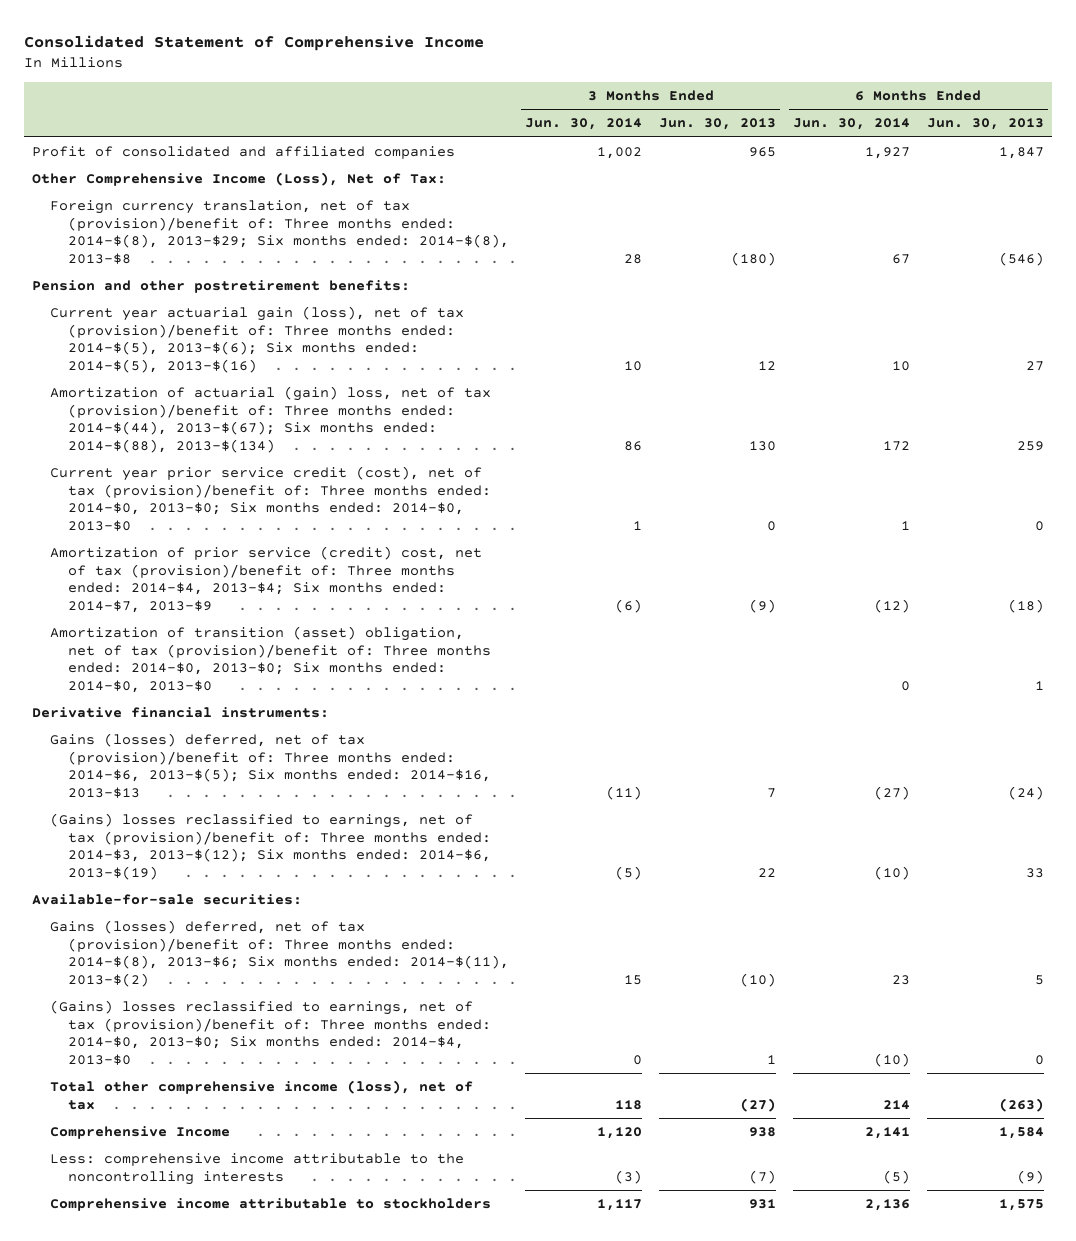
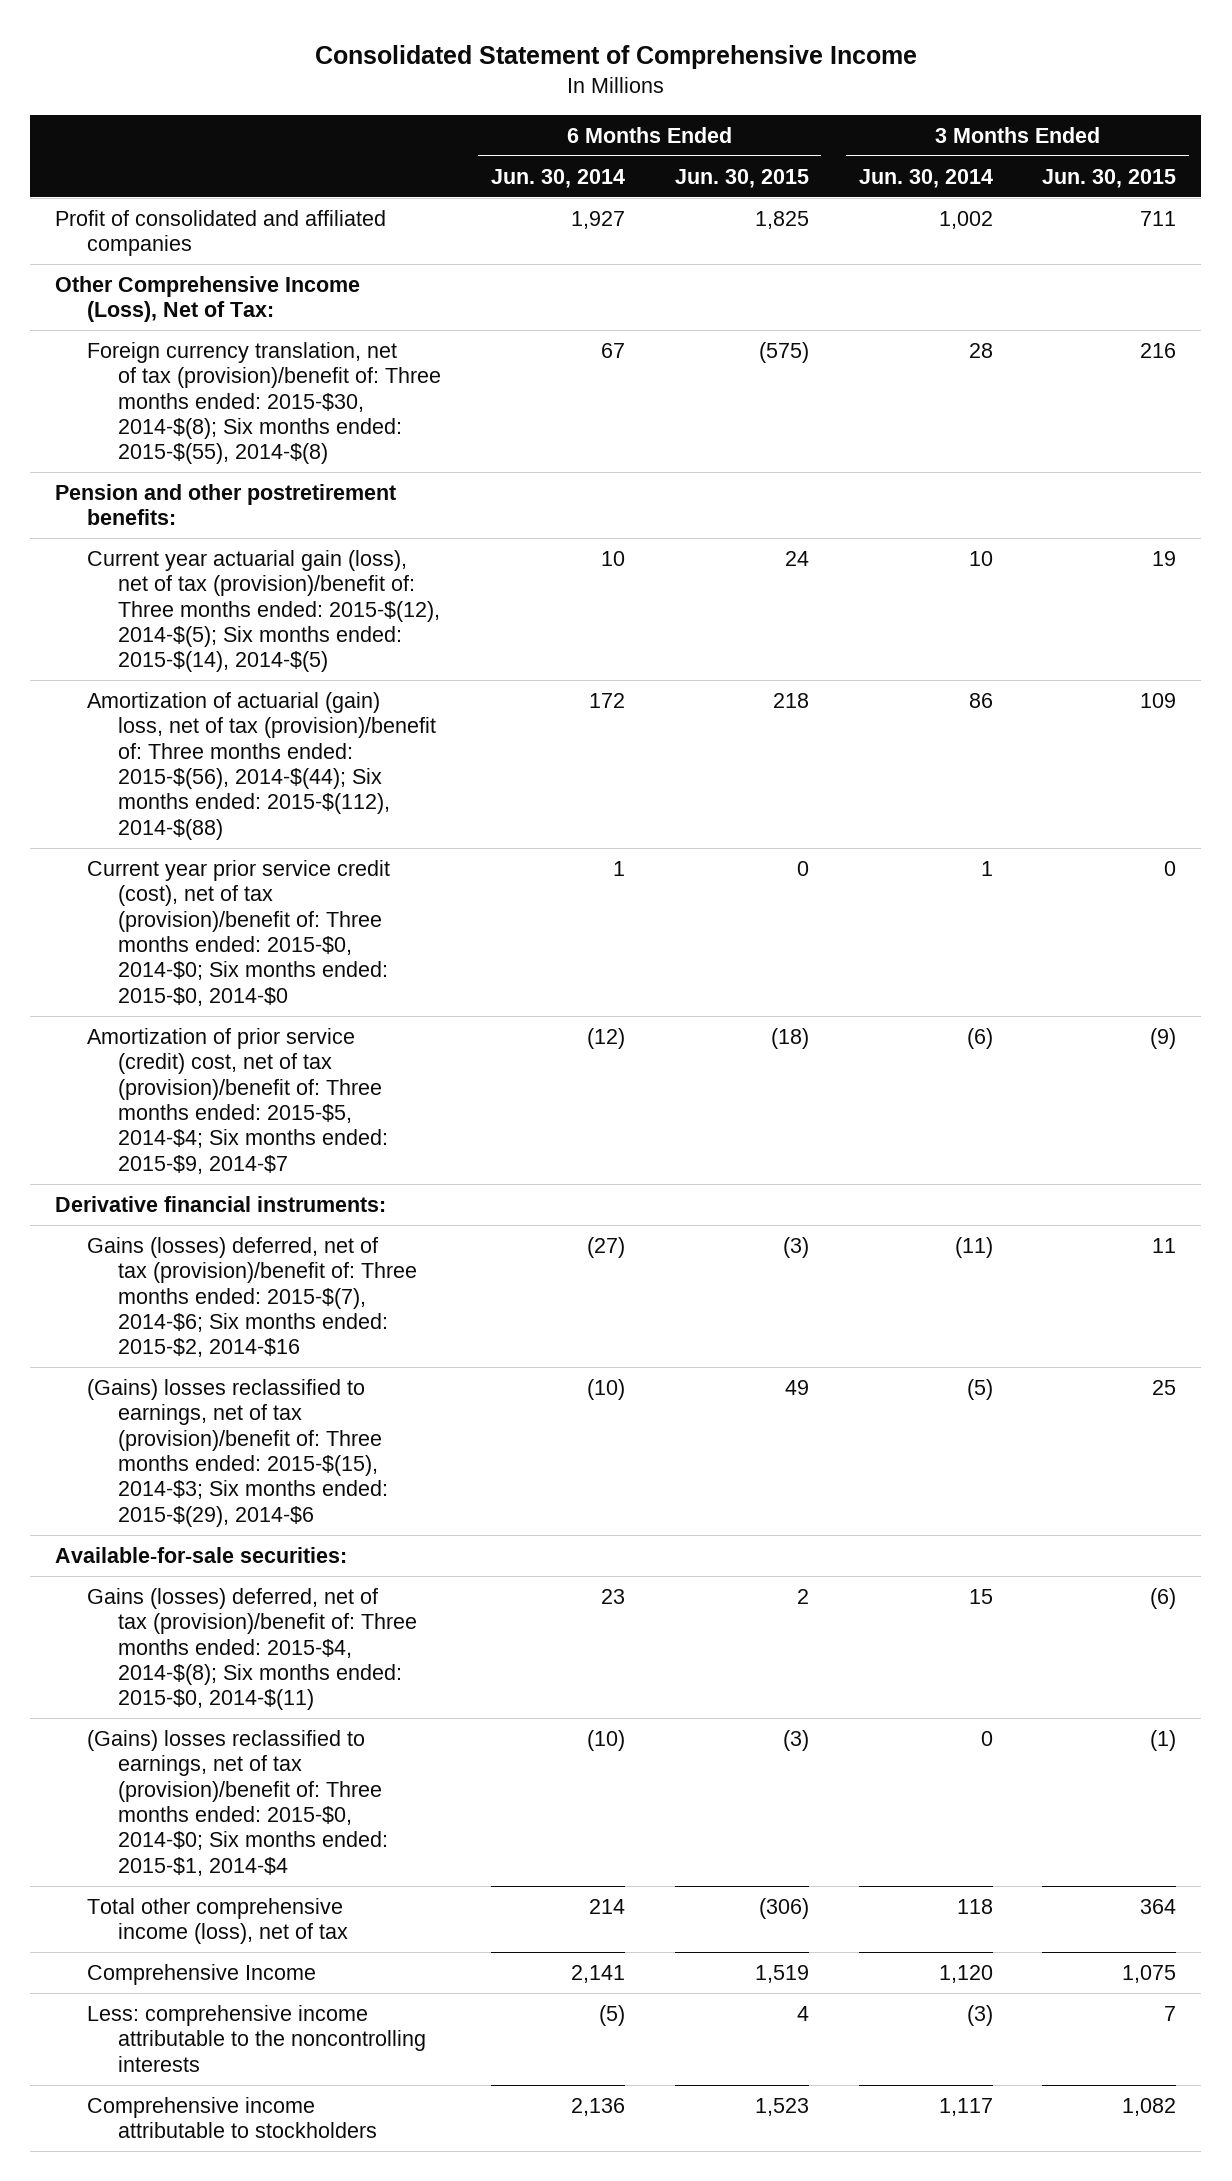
[659,118,777,131] Jun. 30, 2013 -> none
[926,118,1044,131] Jun. 30, 2013 -> none
none -> [674,168,809,188] Jun. 30, 2015
none -> [1042,168,1177,188] Jun. 30, 2015
[49,200,509,264] Foreign currency translation, net of tax (provision)/benefit of: Three months ended: 2014-$(8), 2013-$29; Six months ended: 2014-$(8), 2013-$8 -> [86,341,441,465] Foreign currency translation, net of tax (provision)/benefit of: Three months ended: 2015-$30, 2014-$(8); Six months ended: 2015-$(55), 2014-$(8)
[49,626,491,693] Amortization of transition (asset) obligation, net of tax (provision)/benefit of: Three months ended: 2014-$0, 2013-$0; Six months ended: 2014-$0, 2013-$0 -> none
[49,306,464,373] Current year actuarial gain (loss), net of tax (provision)/benefit of: Three months ended: 2014-$(5), 2013-$(6); Six months ended: 2014-$(5), 2013-$(16) -> [86,549,440,673] Current year actuarial gain (loss), net of tax (provision)/benefit of: Three months ended: 2015-$(12), 2014-$(5); Six months ended: 2015-$(14), 2014-$(5)
[49,386,491,453] Amortization of actuarial (gain) loss, net of tax (provision)/benefit of: Three months ended: 2014-$(44), 2013-$(67); Six months ended: 2014-$(88), 2013-$(134) -> [86,691,436,840] Amortization of actuarial (gain) loss, net of tax (provision)/benefit of: Three months ended: 2015-$(56), 2014-$(44); Six months ended: 2015-$(112), 2014-$(88)
[49,466,491,531] Current year prior service credit (cost), net of tax (provision)/benefit of: Three months ended: 2014-$0, 2013-$0; Six months ended: 2014-$0, 2013-$0 -> [86,859,390,1006] Current year prior service credit (cost), net of tax (provision)/benefit of: Three months ended: 2015-$0, 2014-$0; Six months ended: 2015-$0, 2014-$0
[49,546,482,613] Amortization of prior service (credit) cost, net of tax (provision)/benefit of: Three months ended: 2014-$4, 2013-$4; Six months ended: 2014-$7, 2013-$9 -> [86,1027,388,1174] Amortization of prior service (credit) cost, net of tax (provision)/benefit of: Three months ended: 2015-$5, 2014-$4; Six months ended: 2015-$9, 2014-$7
[49,733,491,798] Gains (losses) deferred, net of tax (provision)/benefit of: Three months ended: 2014-$6, 2013-$(5); Six months ended: 2014-$16, 2013-$13 -> [86,1236,417,1358] Gains (losses) deferred, net of tax (provision)/benefit of: Three months ended: 2015-$(7), 2014-$6; Six months ended: 2015-$2, 2014-$16
[49,813,491,880] (Gains) losses reclassified to earnings, net of tax (provision)/benefit of: Three months ended: 2014-$3, 2013-$(12); Six months ended: 2014-$6, 2013-$(19) -> [86,1378,388,1527] (Gains) losses reclassified to earnings, net of tax (provision)/benefit of: Three months ended: 2015-$(15), 2014-$3; Six months ended: 2015-$(29), 2014-$6
[49,920,509,987] Gains (losses) deferred, net of tax (provision)/benefit of: Three months ended: 2014-$(8), 2013-$6; Six months ended: 2014-$(11), 2013-$(2) -> [86,1587,417,1711] Gains (losses) deferred, net of tax (provision)/benefit of: Three months ended: 2015-$4, 2014-$(8); Six months ended: 2015-$0, 2014-$(11)
[49,1000,491,1065] (Gains) losses reclassified to earnings, net of tax (provision)/benefit of: Three months ended: 2014-$0, 2013-$0; Six months ended: 2014-$4, 2013-$0 -> [86,1729,388,1876] (Gains) losses reclassified to earnings, net of tax (provision)/benefit of: Three months ended: 2015-$0, 2014-$0; Six months ended: 2015-$1, 2014-$4

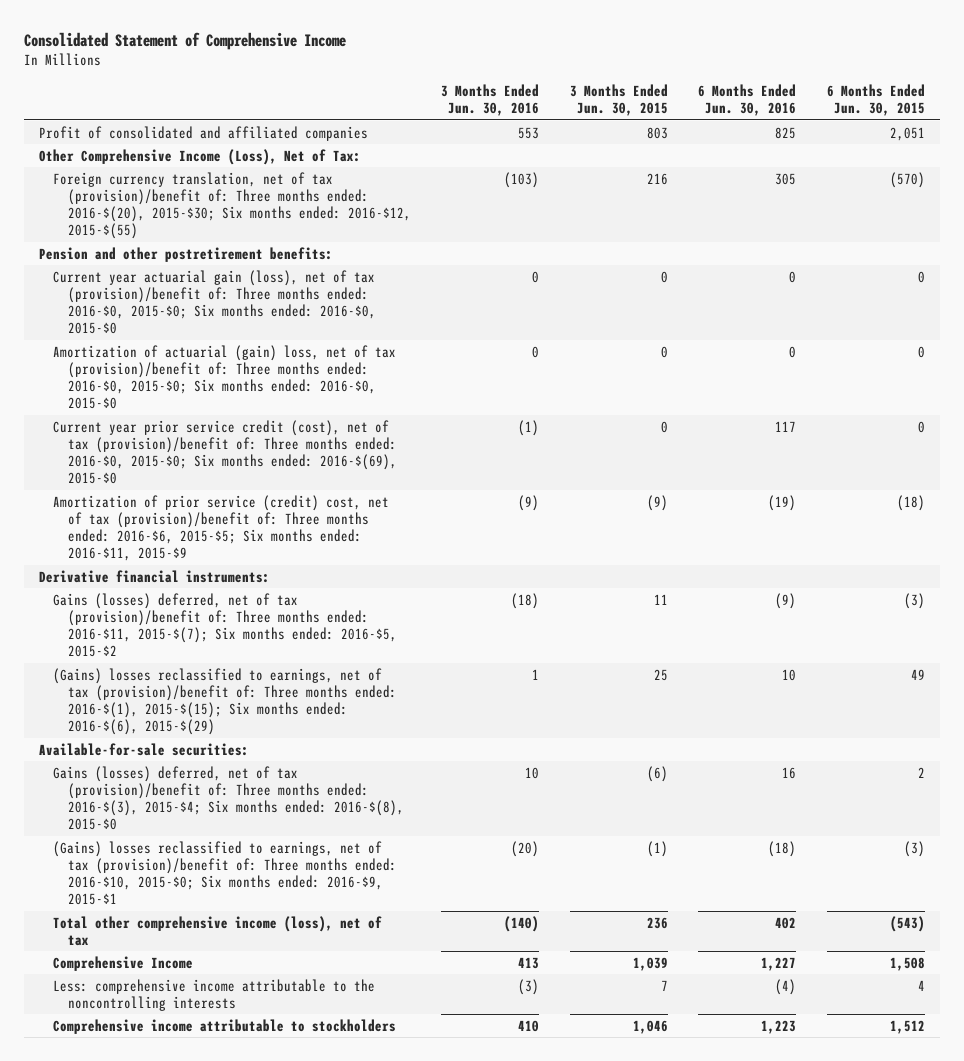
[490,168,625,188] Jun. 30, 2014 -> none
[858,168,993,188] Jun. 30, 2014 -> none
none -> [441,84,540,117] 3 Months Ended Jun. 30, 2016
none -> [698,84,797,117] 6 Months Ended Jun. 30, 2016
[754,210,809,229] 1,825 -> [889,126,925,141] 2,051
[1140,210,1177,226] 711 -> [646,126,668,139] 803
[86,341,441,465] Foreign currency translation, net of tax (provision)/benefit of: Three months ended: 2015-$30, 2014-$(8); Six months ended: 2015-$(55), 2014-$(8) -> [53,171,411,240] Foreign currency translation, net of tax (provision)/benefit of: Three months ended: 2016-$(20), 2015-$30; Six months ended: 2016-$12, 2015-$(55)
[758,341,809,363] (575) -> [889,171,925,188] (570)
[86,549,440,673] Current year actuarial gain (loss), net of tax (provision)/benefit of: Three months ended: 2015-$(12), 2014-$(5); Six months ended: 2015-$(14), 2014-$(5) -> [53,269,376,335] Current year actuarial gain (loss), net of tax (provision)/benefit of: Three months ended: 2016-$0, 2015-$0; Six months ended: 2016-$0, 2015-$0
[784,550,809,566] 24 -> [917,270,925,283] 0
[1152,550,1177,566] 19 -> [660,270,668,283] 0
[86,691,436,840] Amortization of actuarial (gain) loss, net of tax (provision)/benefit of: Three months ended: 2015-$(56), 2014-$(44); Six months ended: 2015-$(112), 2014-$(88) -> [53,344,397,410] Amortization of actuarial (gain) loss, net of tax (provision)/benefit of: Three months ended: 2016-$0, 2015-$0; Six months ended: 2016-$0, 2015-$0
[772,692,809,708] 218 -> [917,345,925,358] 0
[1140,692,1177,708] 109 -> [660,345,668,358] 0
[86,859,390,1006] Current year prior service credit (cost), net of tax (provision)/benefit of: Three months ended: 2015-$0, 2014-$0; Six months ended: 2015-$0, 2014-$0 -> [53,419,397,485] Current year prior service credit (cost), net of tax (provision)/benefit of: Three months ended: 2016-$0, 2015-$0; Six months ended: 2016-$(69), 2015-$0
[86,1027,388,1174] Amortization of prior service (credit) cost, net of tax (provision)/benefit of: Three months ended: 2015-$5, 2014-$4; Six months ended: 2015-$9, 2014-$7 -> [53,494,390,562] Amortization of prior service (credit) cost, net of tax (provision)/benefit of: Three months ended: 2016-$6, 2015-$5; Six months ended: 2016-$11, 2015-$9
[86,1236,417,1358] Gains (losses) deferred, net of tax (provision)/benefit of: Three months ended: 2015-$(7), 2014-$6; Six months ended: 2015-$2, 2014-$16 -> [53,592,397,658] Gains (losses) deferred, net of tax (provision)/benefit of: Three months ended: 2016-$11, 2015-$(7); Six months ended: 2016-$5, 2015-$2
[86,1378,388,1527] (Gains) losses reclassified to earnings, net of tax (provision)/benefit of: Three months ended: 2015-$(15), 2014-$3; Six months ended: 2015-$(29), 2014-$6 -> [53,667,397,736] (Gains) losses reclassified to earnings, net of tax (provision)/benefit of: Three months ended: 2016-$(1), 2015-$(15); Six months ended: 2016-$(6), 2015-$(29)
[86,1587,417,1711] Gains (losses) deferred, net of tax (provision)/benefit of: Three months ended: 2015-$4, 2014-$(8); Six months ended: 2015-$0, 2014-$(11) -> [53,765,404,831] Gains (losses) deferred, net of tax (provision)/benefit of: Three months ended: 2016-$(3), 2015-$4; Six months ended: 2016-$(8), 2015-$0
[86,1729,388,1876] (Gains) losses reclassified to earnings, net of tax (provision)/benefit of: Three months ended: 2015-$0, 2014-$0; Six months ended: 2015-$1, 2014-$4 -> [53,840,397,906] (Gains) losses reclassified to earnings, net of tax (provision)/benefit of: Three months ended: 2016-$10, 2015-$0; Six months ended: 2016-$9, 2015-$1
[758,1897,809,1919] (306) -> [889,915,925,932] (543)
[1140,1898,1177,1914] 364 -> [646,916,668,929] 236
[754,1964,809,1983] 1,519 -> [889,956,925,971] 1,508
[1122,1964,1177,1983] 1,075 -> [632,956,668,971] 1,039
[754,2097,809,2116] 1,523 -> [889,1019,925,1034] 1,512
[1122,2097,1177,2116] 1,082 -> [632,1019,668,1034] 1,046

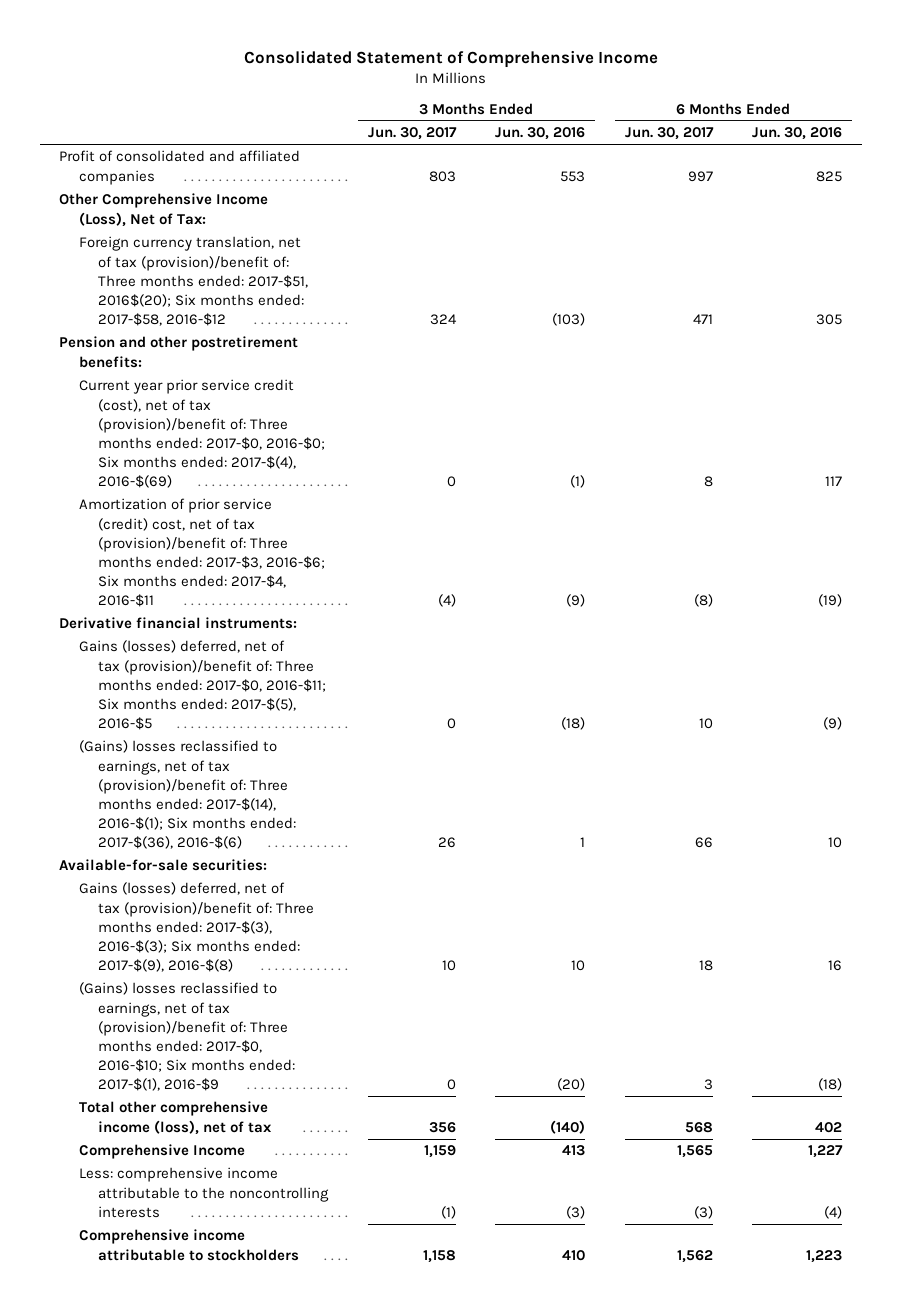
[569,84,668,117] 3 Months Ended Jun. 30, 2015 -> none
[826,84,925,117] 6 Months Ended Jun. 30, 2015 -> none
none -> [367,127,457,141] Jun. 30, 2017
none -> [624,127,714,141] Jun. 30, 2017
[53,171,411,240] Foreign currency translation, net of tax (provision)/benefit of: Three months ended: 2016-$(20), 2015-$30; Six months ended: 2016-$12, 2015-$(55) -> [78,236,308,326] Foreign currency translation, net of tax (provision)/benefit of: Three months ended: 2017-$51, 2016$(20); Six months ended: 2017-$58, 2016-$12
[53,269,376,335] Current year actuarial gain (loss), net of tax (provision)/benefit of: Three months ended: 2016-$0, 2015-$0; Six months ended: 2016-$0, 2015-$0 -> none
[53,344,397,410] Amortization of actuarial (gain) loss, net of tax (provision)/benefit of: Three months ended: 2016-$0, 2015-$0; Six months ended: 2016-$0, 2015-$0 -> none
[53,419,397,485] Current year prior service credit (cost), net of tax (provision)/benefit of: Three months ended: 2016-$0, 2015-$0; Six months ended: 2016-$(69), 2015-$0 -> [78,379,325,489] Current year prior service credit (cost), net of tax (provision)/benefit of: Three months ended: 2017-$0, 2016-$0; Six months ended: 2017-$(4), 2016-$(69)
[53,494,390,562] Amortization of prior service (credit) cost, net of tax (provision)/benefit of: Three months ended: 2016-$6, 2015-$5; Six months ended: 2016-$11, 2015-$9 -> [78,498,325,608] Amortization of prior service (credit) cost, net of tax (provision)/benefit of: Three months ended: 2017-$3, 2016-$6; Six months ended: 2017-$4, 2016-$11
[53,592,397,658] Gains (losses) deferred, net of tax (provision)/benefit of: Three months ended: 2016-$11, 2015-$(7); Six months ended: 2016-$5, 2015-$2 -> [78,640,326,730] Gains (losses) deferred, net of tax (provision)/benefit of: Three months ended: 2017-$0, 2016-$11; Six months ended: 2017-$(5), 2016-$5
[53,667,397,736] (Gains) losses reclassified to earnings, net of tax (provision)/benefit of: Three months ended: 2016-$(1), 2015-$(15); Six months ended: 2016-$(6), 2015-$(29) -> [78,740,296,850] (Gains) losses reclassified to earnings, net of tax (provision)/benefit of: Three months ended: 2017-$(14), 2016-$(1); Six months ended: 2017-$(36), 2016-$(6)
[53,765,404,831] Gains (losses) deferred, net of tax (provision)/benefit of: Three months ended: 2016-$(3), 2015-$4; Six months ended: 2016-$(8), 2015-$0 -> [78,882,314,972] Gains (losses) deferred, net of tax (provision)/benefit of: Three months ended: 2017-$(3), 2016-$(3); Six months ended: 2017-$(9), 2016-$(8)
[53,840,397,906] (Gains) losses reclassified to earnings, net of tax (provision)/benefit of: Three months ended: 2016-$10, 2015-$0; Six months ended: 2016-$9, 2015-$1 -> [78,982,295,1092] (Gains) losses reclassified to earnings, net of tax (provision)/benefit of: Three months ended: 2017-$0, 2016-$10; Six months ended: 2017-$(1), 2016-$9

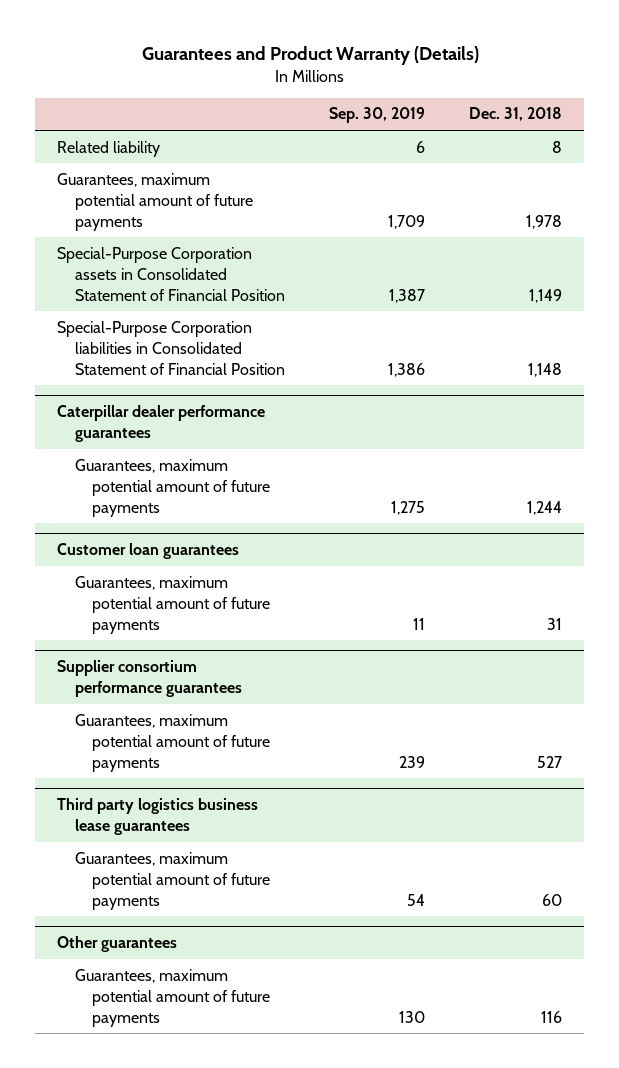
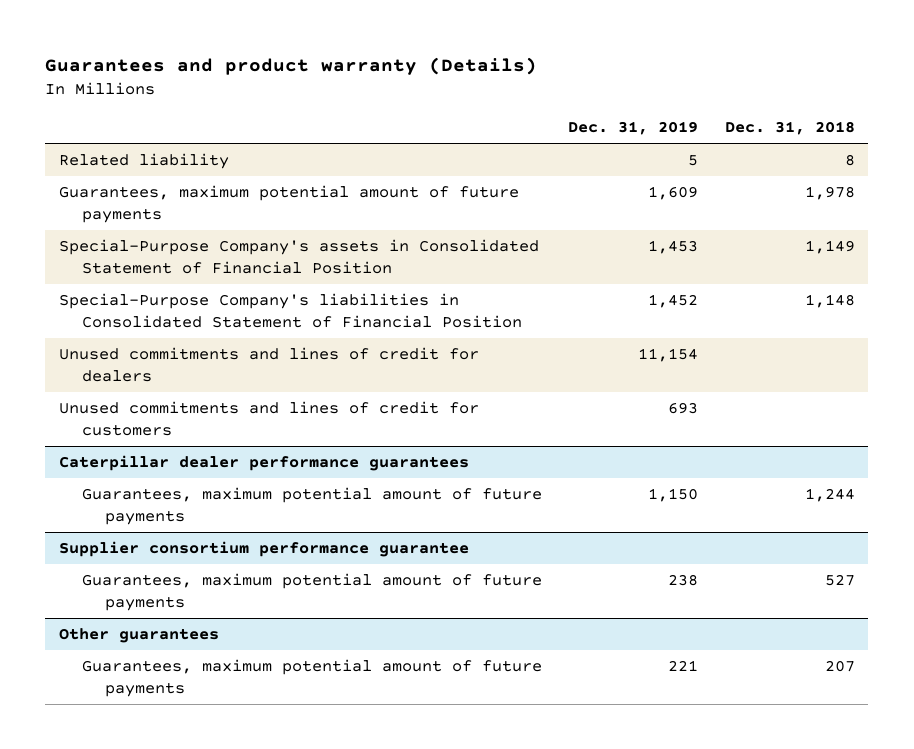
[141,45,479,65] Guarantees and Product Warranty (Details) -> [45,57,538,76] Guarantees and product warranty (Details)
[328,107,425,124] Sep. 30, 2019 -> none
none -> [568,121,699,136] Dec. 31, 2019
[57,246,285,301] Special-Purpose Corporation assets in Consolidated Statement of Financial Position -> [58,239,539,274] Special-Purpose Company's assets in Consolidated Statement of Financial Position
[57,320,285,375] Special-Purpose Corporation liabilities in Consolidated Statement of Financial Position -> [58,293,522,328] Special-Purpose Company's liabilities in Consolidated Statement of Financial Position
none -> [58,347,479,382] Unused commitments and lines of credit for dealers
none -> [58,401,479,436] Unused commitments and lines of credit for customers
[57,543,240,560] Customer loan guarantees -> none
[74,575,271,634] Guarantees, maximum potential amount of future payments -> none
[57,660,242,698] Supplier consortium performance guarantees -> [58,541,469,558] Supplier consortium performance guarantee
[57,798,259,836] Third party logistics business lease guarantees -> none
[74,851,271,910] Guarantees, maximum potential amount of future payments -> none
[541,1010,563,1023] 116 -> [824,660,855,673] 207

